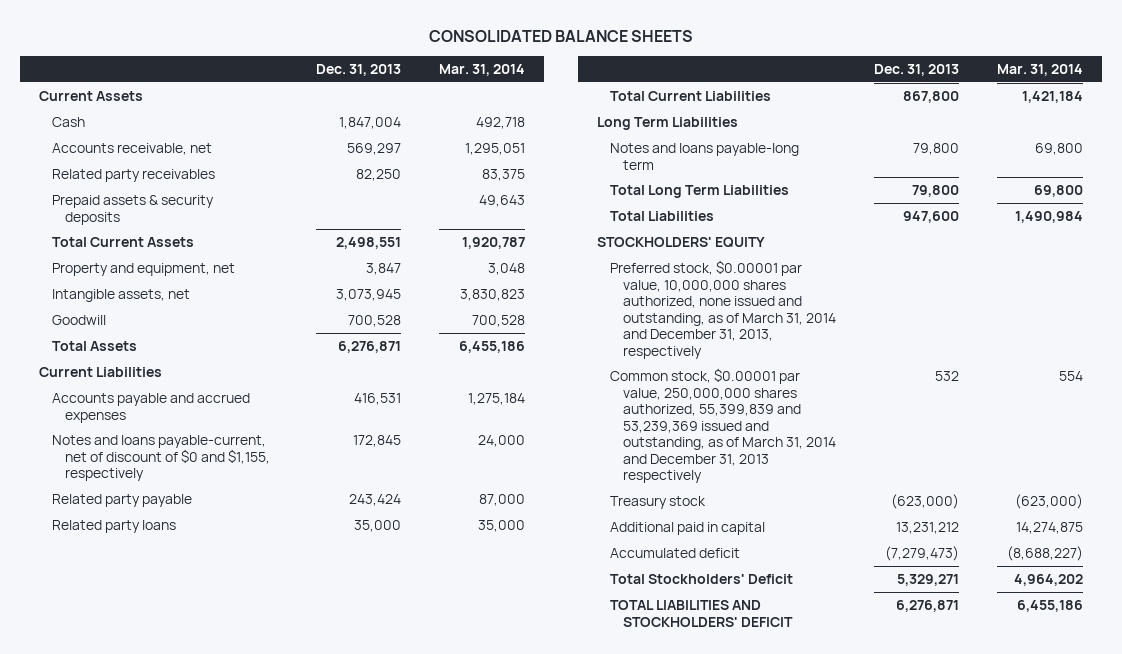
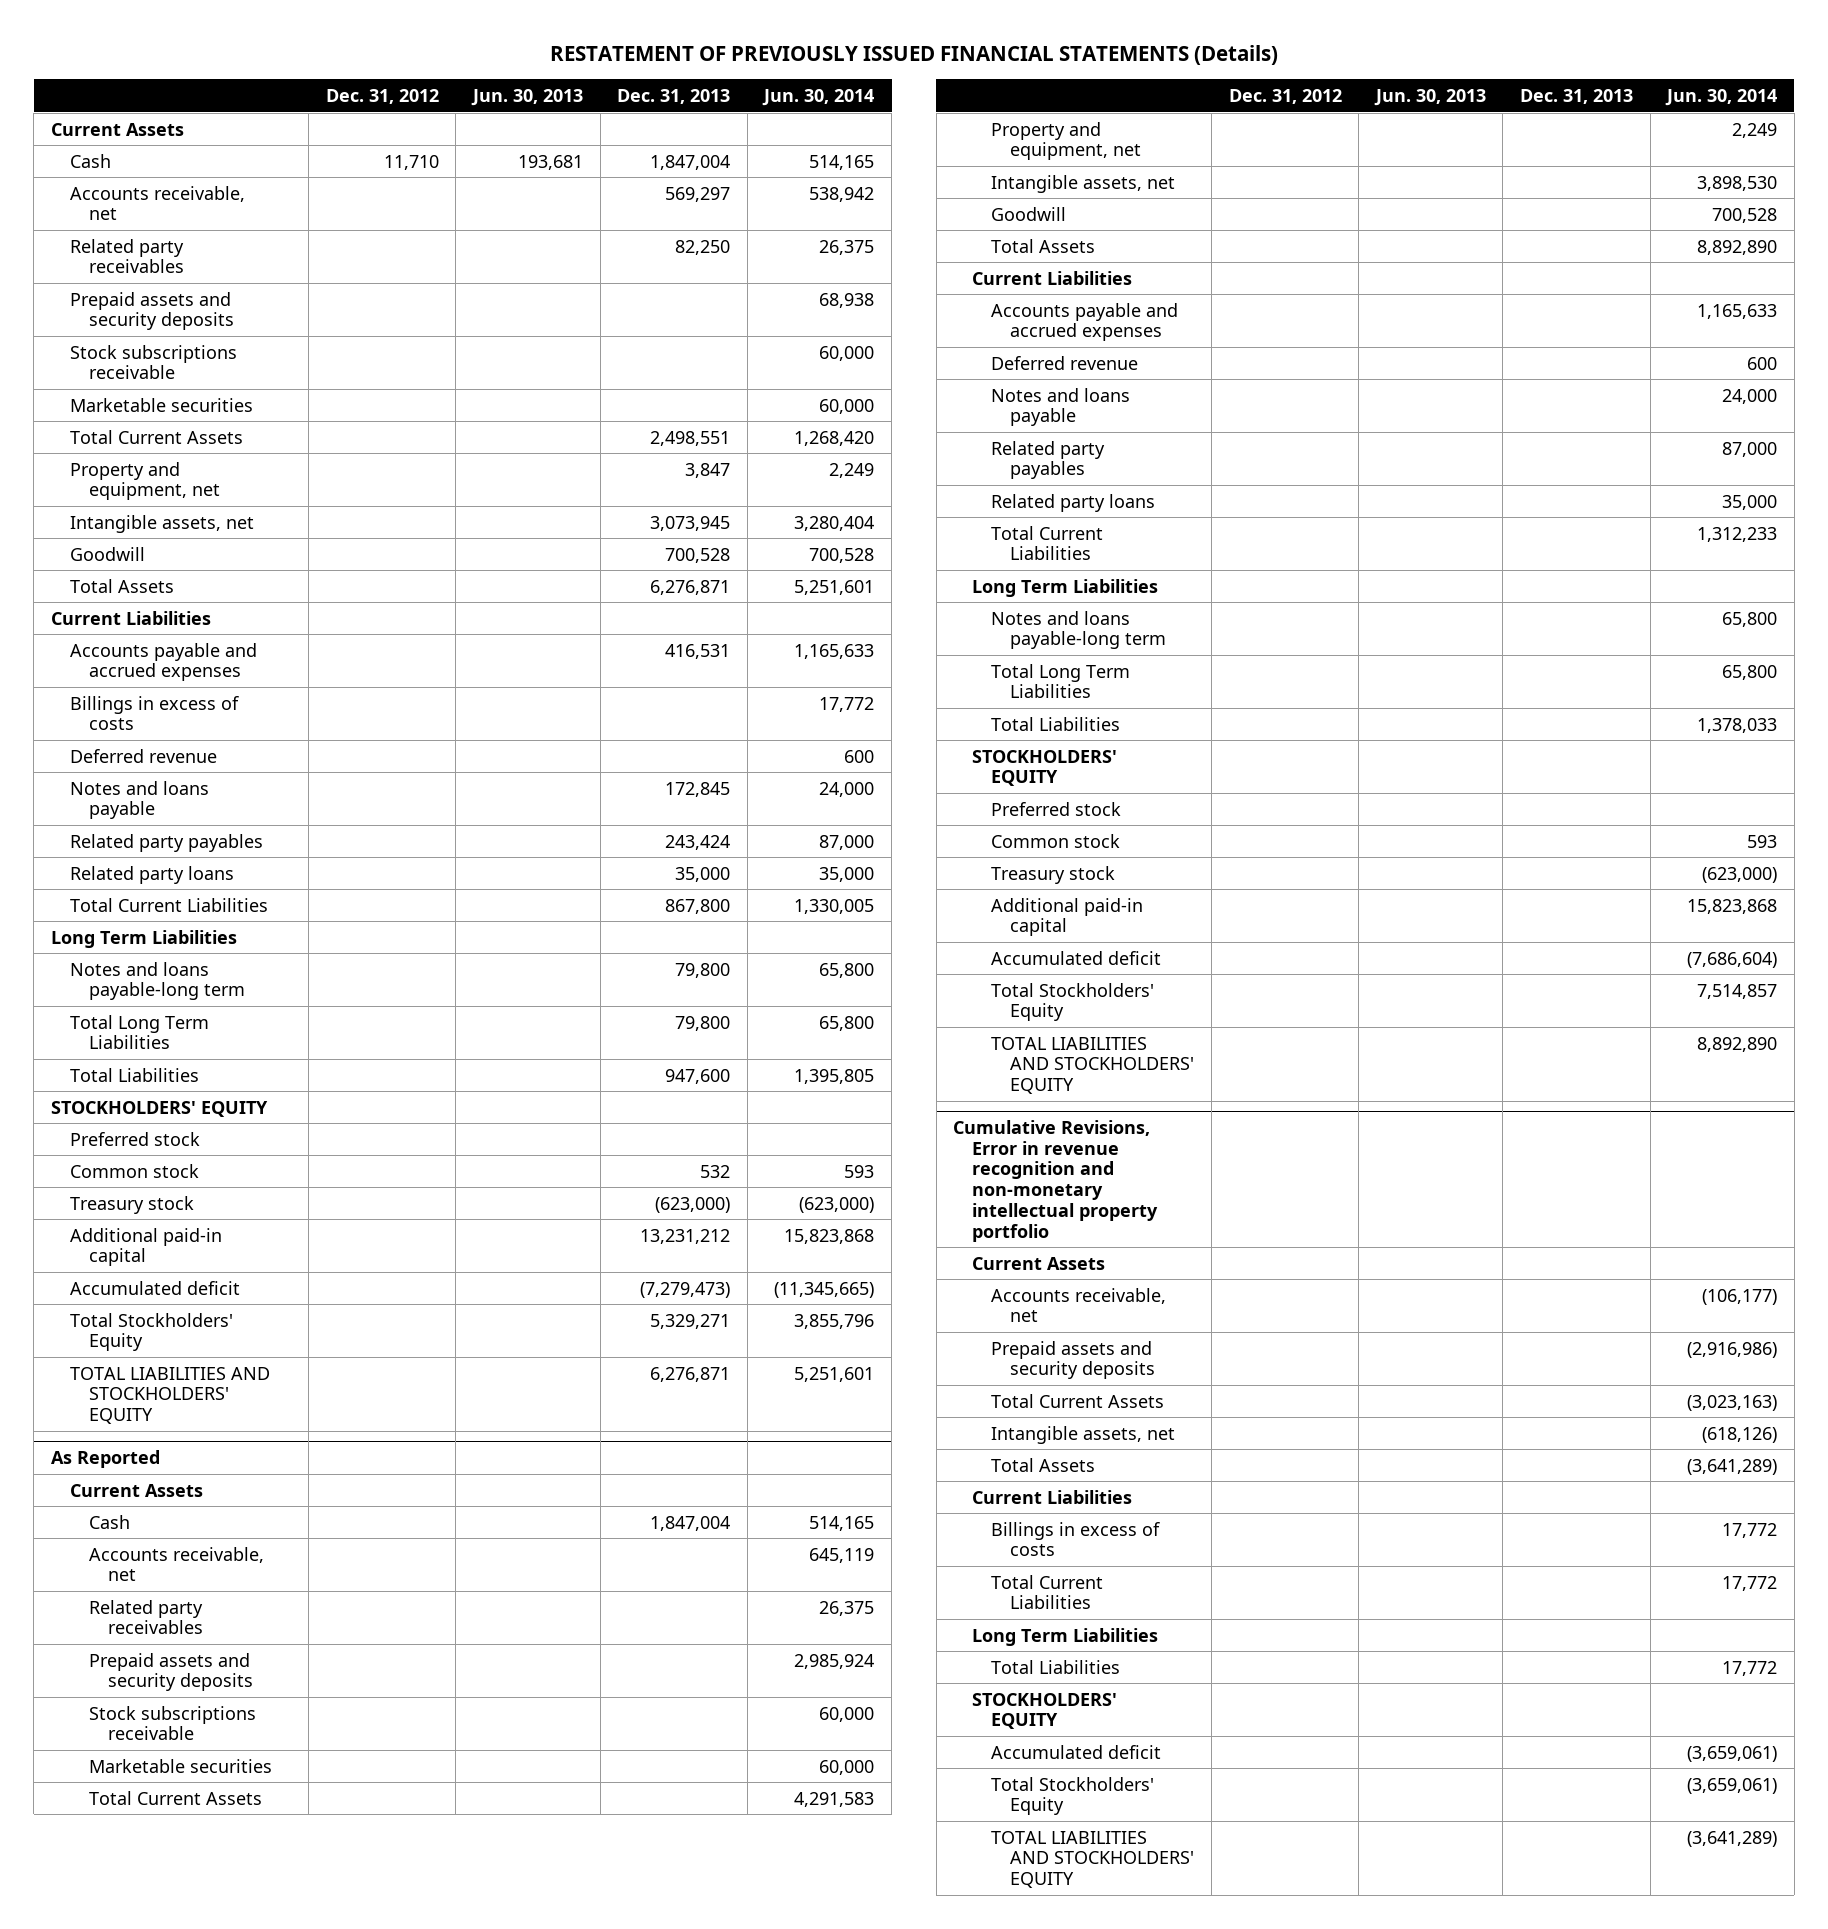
[429,29,694,42] CONSOLIDATED BALANCE SHEETS -> [549,45,1278,66] RESTATEMENT OF PREVIOUSLY ISSUED FINANCIAL STATEMENTS (Details)
[438,63,525,76] Mar. 31, 2014 -> none
none -> [325,88,439,104] Dec. 31, 2012
none -> [471,88,584,106] Jun. 30, 2013
none -> [762,88,875,106] Jun. 30, 2014
[52,195,215,225] Prepaid assets & security deposits -> [69,291,234,331] Prepaid assets and security deposits
none -> [69,344,237,380] Stock subscriptions receivable
none -> [69,397,253,412] Marketable securities
none -> [69,695,239,731] Billings in excess of costs
none -> [69,748,217,763] Deferred revenue
[52,435,270,482] Notes and loans payable-current, net of discount of $0 and $1,155, respectively -> [69,780,209,820] Notes and loans payable
[52,494,193,508] Related party payable -> [69,833,263,852] Related party payables
[610,260,836,359] Preferred stock, $0.00001 par value, 10,000,000 shares authorized, none issued and outstanding, as of March 31, 2014 and December 31, 2013, respectively -> [69,1131,200,1146] Preferred stock
[610,368,836,484] Common stock, $0.00001 par value, 250,000,000 shares authorized, 55,399,839 and 53,239,369 issued and outstanding, as of March 31, 2014 and December 31, 2013 respectively -> [69,1163,199,1178] Common stock
[610,522,766,536] Additional paid in capital -> [69,1227,222,1267] Additional paid-in capital
[610,574,794,585] Total Stockholders' Deficit -> [69,1312,233,1352] Total Stockholders' Equity
[610,600,793,627] TOTAL LIABILITIES AND STOCKHOLDERS' DEFICIT -> [69,1366,270,1425] TOTAL LIABILITIES AND STOCKHOLDERS' EQUITY
none -> [50,1449,160,1468] As Reported
none -> [69,1483,203,1497] Current Assets
none -> [88,1514,130,1529] Cash
none -> [88,1546,264,1582] Accounts receivable, net
none -> [88,1599,203,1635] Related party receivables
none -> [88,1652,253,1692] Prepaid assets and security deposits
none -> [88,1705,256,1741] Stock subscriptions receivable
none -> [88,1758,272,1773] Marketable securities
none -> [88,1790,262,1805] Total Current Assets
none -> [991,121,1142,161] Property and equipment, net
none -> [991,174,1176,193] Intangible assets, net
none -> [991,206,1067,221] Goodwill
none -> [991,238,1096,253] Total Assets
none -> [972,270,1133,285] Current Liabilities
none -> [991,302,1179,342] Accounts payable and accrued expenses
none -> [991,355,1139,370] Deferred revenue
none -> [991,387,1131,427] Notes and loans payable
none -> [991,440,1106,480] Related party payables
none -> [991,493,1156,512] Related party loans
none -> [991,525,1104,561] Total Current Liabilities
none -> [972,578,1159,597] Long Term Liabilities
none -> [991,610,1167,650] Notes and loans payable-long term
none -> [991,663,1131,699] Total Long Term Liabilities
none -> [991,716,1121,731] Total Liabilities
none -> [972,749,1118,787] STOCKHOLDERS' EQUITY
none -> [991,801,1122,816] Preferred stock
none -> [991,833,1121,848] Common stock
none -> [991,865,1116,884] Treasury stock
none -> [991,897,1144,937] Additional paid-in capital
none -> [991,950,1162,965] Accumulated deficit
none -> [991,982,1155,1022] Total Stockholders' Equity
none -> [991,1036,1195,1095] TOTAL LIABILITIES AND STOCKHOLDERS' EQUITY
none -> [953,1119,1159,1242] Cumulative Revisions, Error in revenue recognition and non-monetary intellectual property portfolio
none -> [972,1256,1106,1270] Current Assets
none -> [991,1287,1167,1323] Accounts receivable, net
none -> [991,1340,1156,1380] Prepaid assets and security deposits
none -> [991,1393,1165,1408] Total Current Assets
none -> [991,1425,1176,1444] Intangible assets, net
none -> [991,1457,1096,1472] Total Assets
none -> [972,1489,1133,1504] Current Liabilities
none -> [991,1521,1161,1557] Billings in excess of costs
none -> [991,1574,1104,1610] Total Current Liabilities
none -> [972,1627,1159,1646] Long Term Liabilities
none -> [991,1659,1121,1674] Total Liabilities
none -> [972,1692,1118,1730] STOCKHOLDERS' EQUITY
none -> [991,1744,1162,1759] Accumulated deficit
none -> [991,1776,1155,1816] Total Stockholders' Equity
none -> [991,1830,1195,1889] TOTAL LIABILITIES AND STOCKHOLDERS' EQUITY

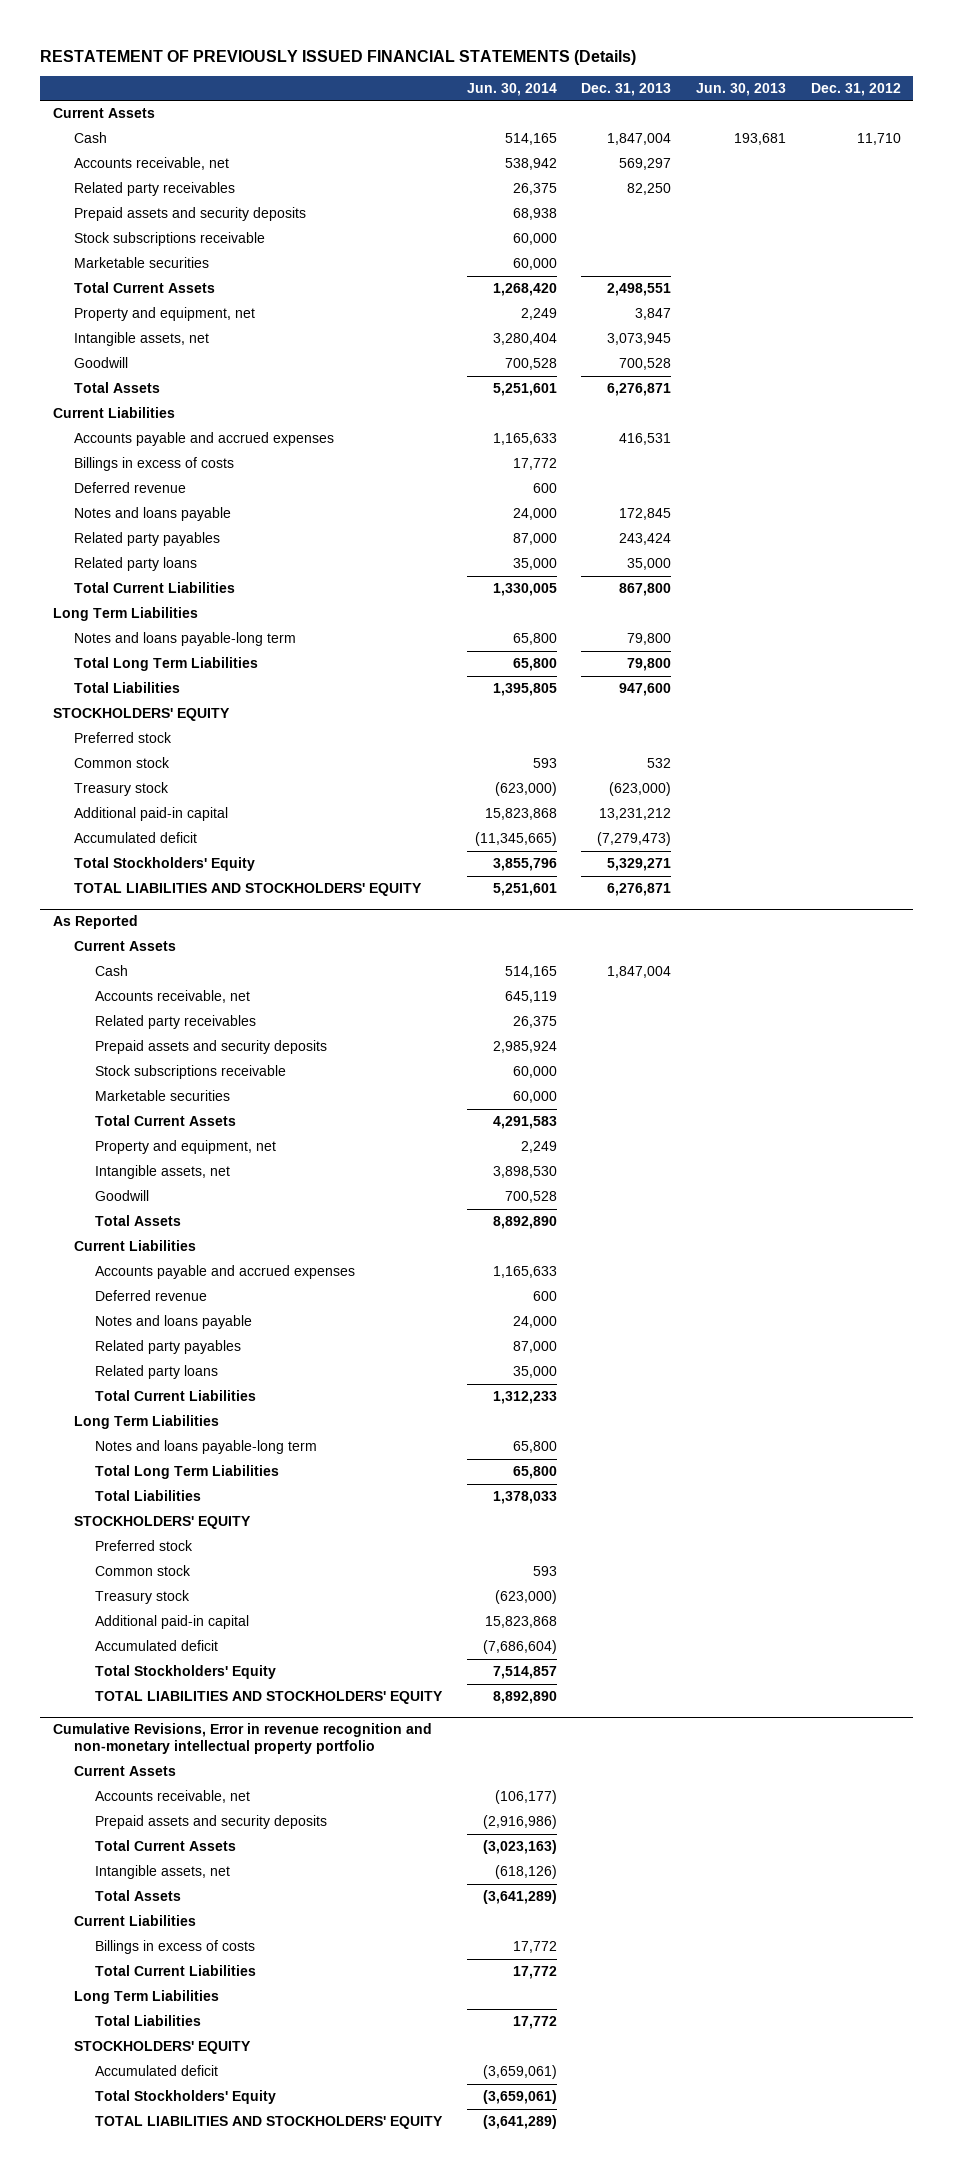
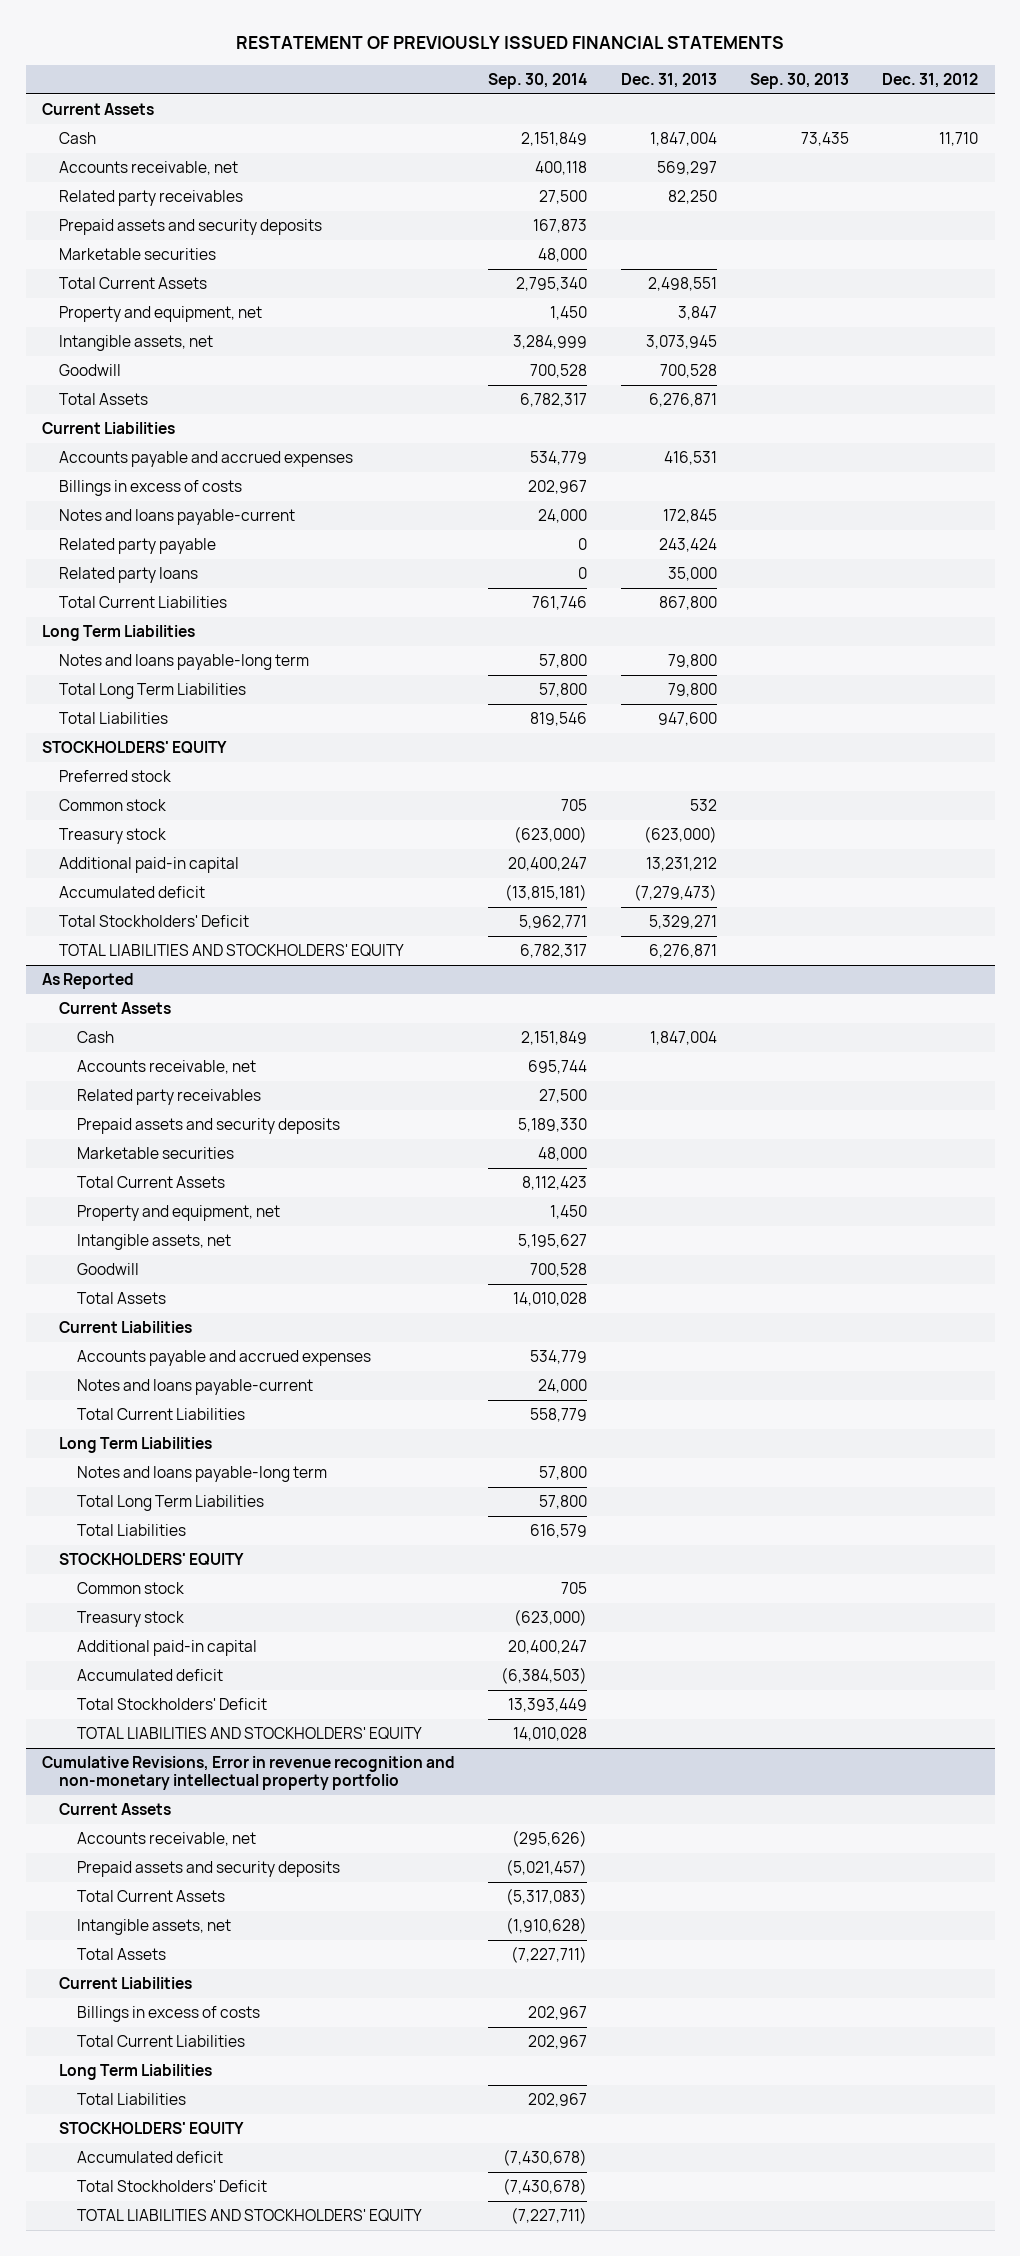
[40,49,637,65] RESTATEMENT OF PREVIOUSLY ISSUED FINANCIAL STATEMENTS (Details) -> [236,36,785,50] RESTATEMENT OF PREVIOUSLY ISSUED FINANCIAL STATEMENTS
[466,82,557,96] Jun. 30, 2014 -> none
[696,82,787,96] Jun. 30, 2013 -> none
none -> [488,72,588,89] Sep. 30, 2014
none -> [749,72,849,89] Sep. 30, 2013
[73,232,265,247] Stock subscriptions receivable -> none
[73,482,186,494] Deferred revenue -> none
[73,507,231,522] Notes and loans payable -> [59,509,296,526] Notes and loans payable-current
[73,532,220,547] Related party payables -> [59,538,217,555] Related party payable
[73,857,255,872] Total Stockholders' Equity -> [59,915,250,928] Total Stockholders' Deficit
[94,1065,286,1080] Stock subscriptions receivable -> none
[94,1290,207,1302] Deferred revenue -> none
[94,1340,241,1355] Related party payables -> none
[94,1365,218,1380] Related party loans -> none
[94,1315,252,1330] Notes and loans payable -> [76,1379,313,1396] Notes and loans payable-current
[94,1540,193,1552] Preferred stock -> none
[94,1665,276,1680] Total Stockholders' Equity -> [76,1698,267,1711] Total Stockholders' Deficit
[94,2090,276,2105] Total Stockholders' Equity -> [76,2180,267,2193] Total Stockholders' Deficit

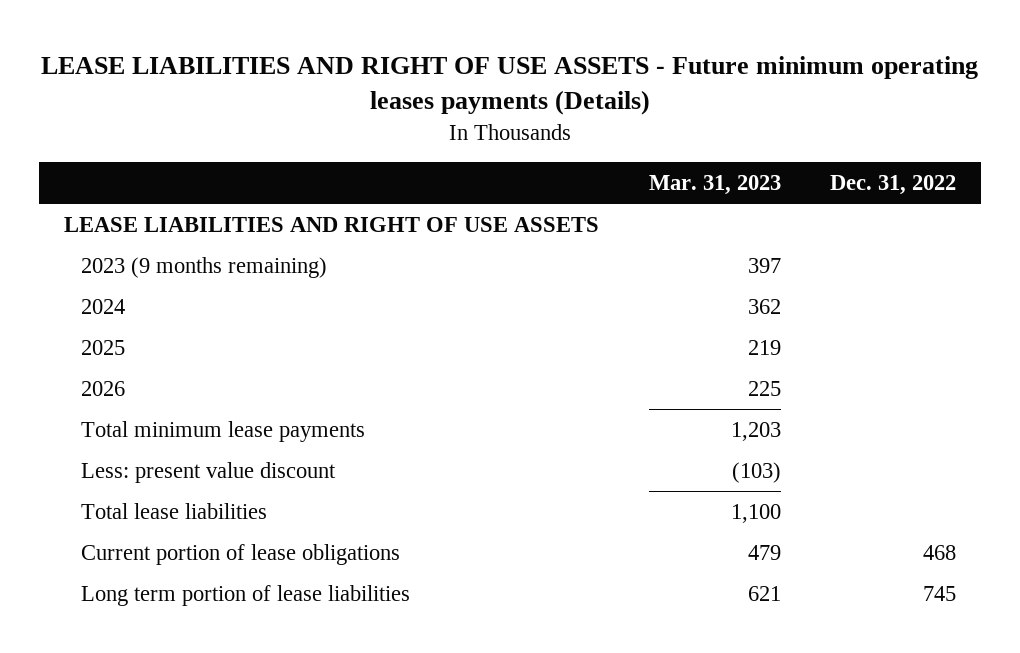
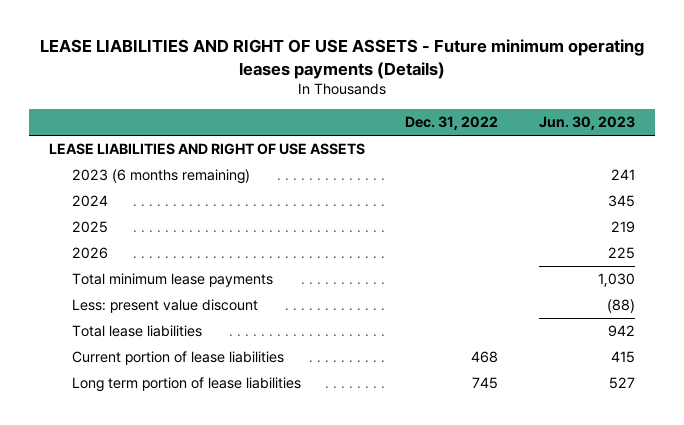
[648,174,781,195] Mar. 31, 2023 -> none
none -> [538,116,635,131] Jun. 30, 2023
[81,256,328,278] 2023 (9 months remaining) -> [72,169,251,185] 2023 (6 months remaining)
[81,543,401,565] Current portion of lease obligations -> [72,351,285,366] Current portion of lease liabilities

